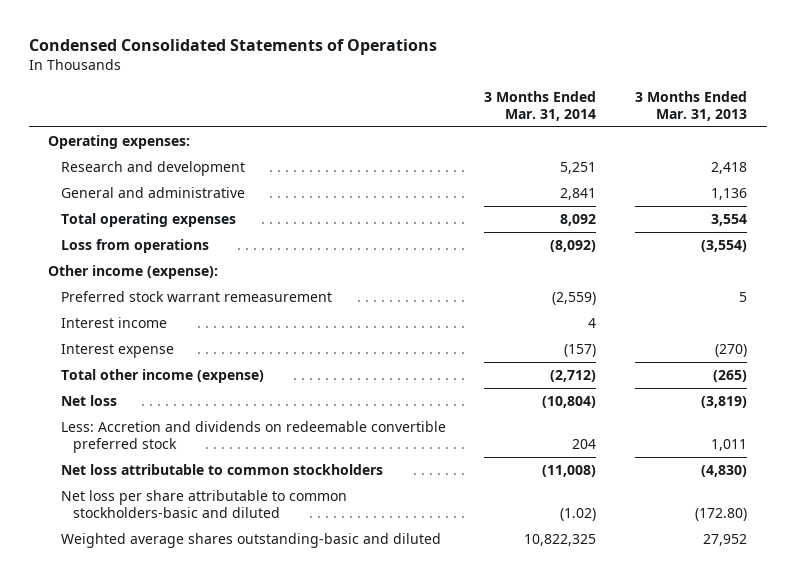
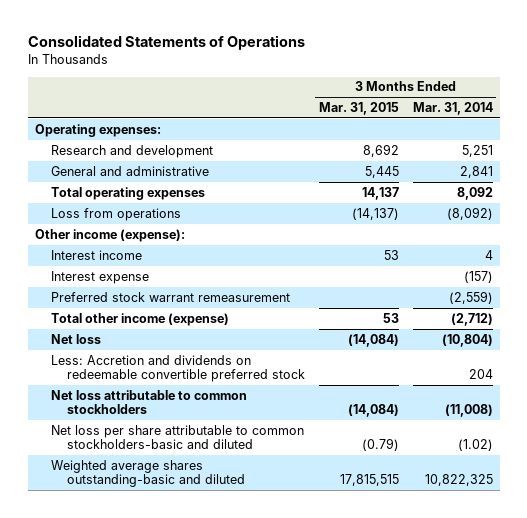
[29,38,438,55] Condensed Consolidated Statements of Operations -> [27,35,305,51] Consolidated Statements of Operations
[635,90,748,121] 3 Months Ended Mar. 31, 2013 -> none
none -> [318,102,399,116] Mar. 31, 2015
[60,290,332,302] Preferred stock warrant remeasurement -> [50,291,290,302] Preferred stock warrant remeasurement

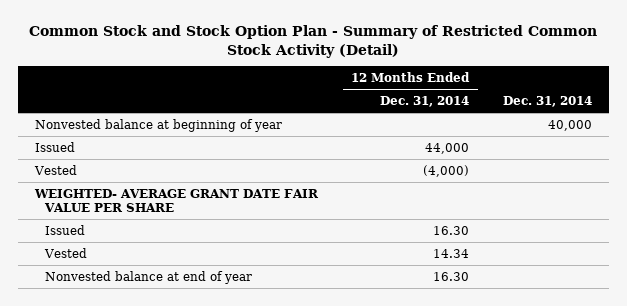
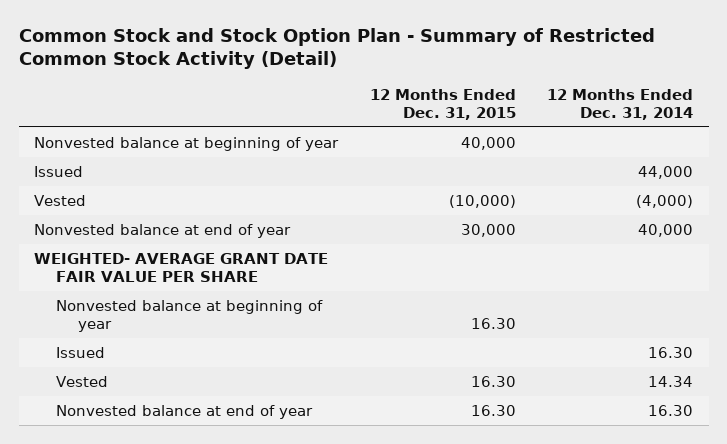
[502,96,592,108] Dec. 31, 2014 -> none
none -> [369,89,516,120] 12 Months Ended Dec. 31, 2015
none -> [34,223,292,238] Nonvested balance at end of year
none -> [55,299,323,332] Nonvested balance at beginning of year

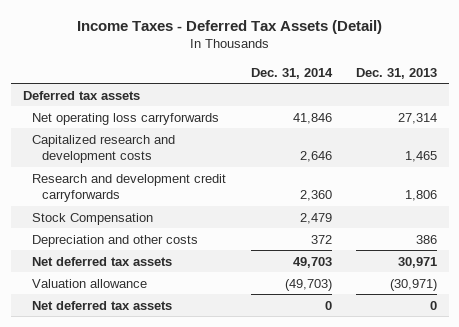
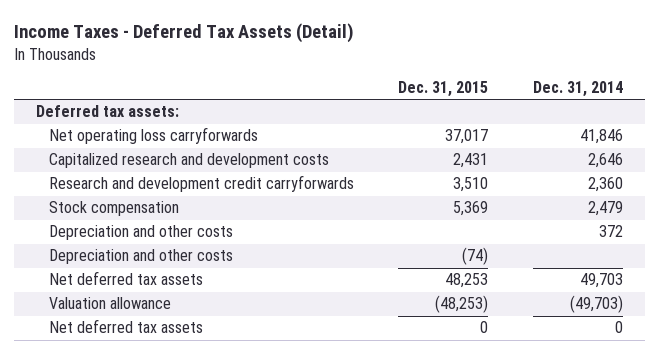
[355,67,437,79] Dec. 31, 2013 -> none
none -> [398,80,489,97] Dec. 31, 2015
[22,90,140,100] Deferred tax assets -> [35,105,179,118] Deferred tax assets:
[32,212,154,225] Stock Compensation -> [48,201,179,217] Stock compensation
none -> [48,249,233,265] Depreciation and other costs

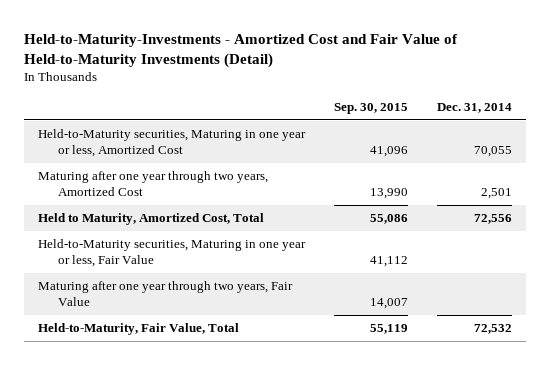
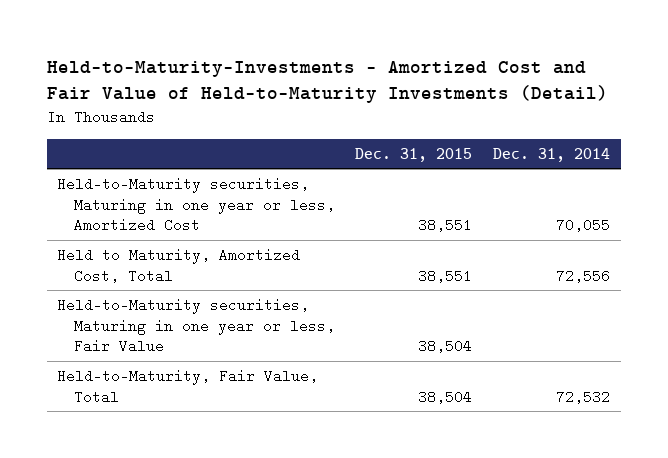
[333,103,408,115] Sep. 30, 2015 -> none
none -> [355,147,473,162] Dec. 31, 2015
[37,171,268,197] Maturing after one year through two years, Amortized Cost -> none
[37,281,293,307] Maturing after one year through two years, Fair Value -> none

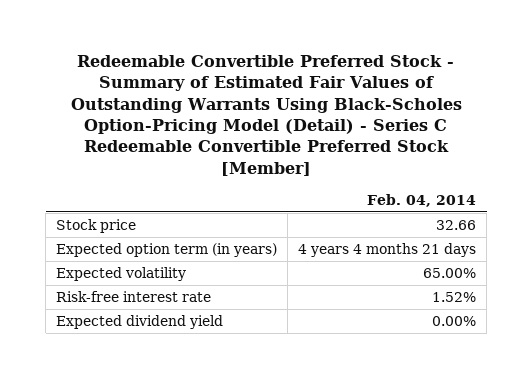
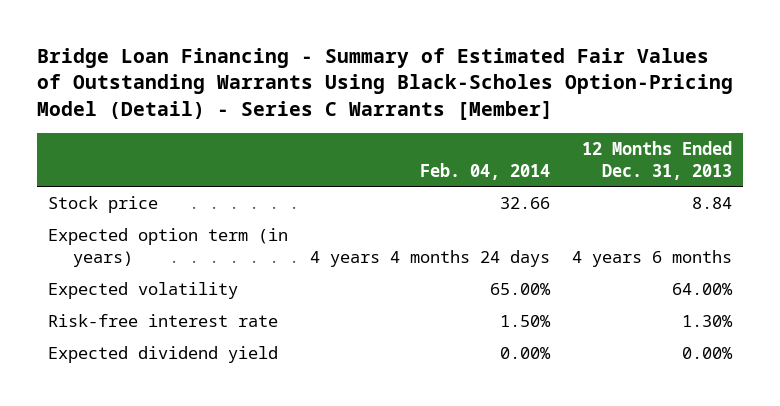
[71,54,463,176] Redeemable Convertible Preferred Stock - Summary of Estimated Fair Values of Outstanding Warrants Using Black-Scholes Option-Pricing Model (Detail) - Series C Redeemable Convertible Preferred Stock [Member] -> [36,48,733,120] Bridge Loan Financing - Summary of Estimated Fair Values of Outstanding Warrants Using Black-Scholes Option-Pricing Model (Detail) - Series C Warrants [Member]
none -> [582,140,733,180] 12 Months Ended Dec. 31, 2013
[298,243,477,258] 4 years 4 months 21 days -> [309,249,550,267] 4 years 4 months 24 days
[432,292,477,303] 1.52% -> [499,315,551,328] 1.50%

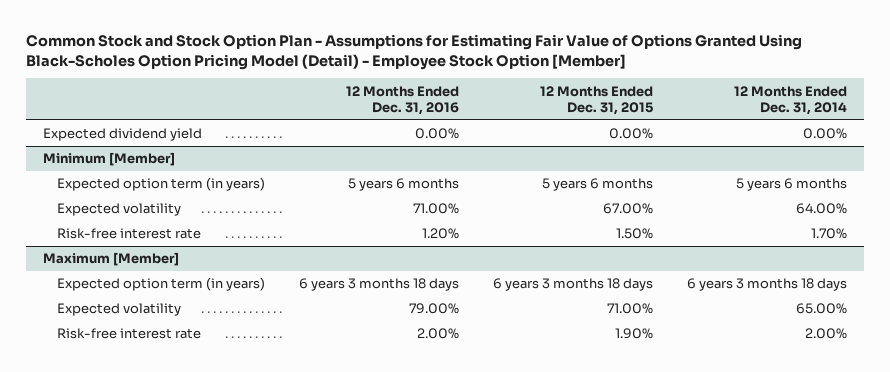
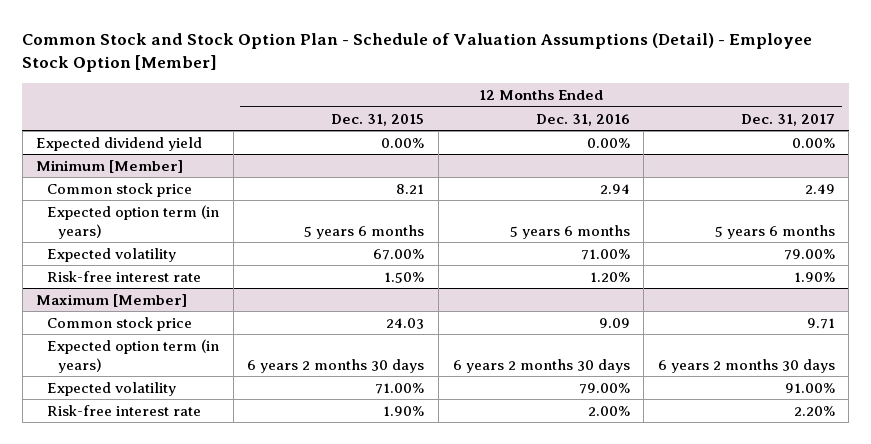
[25,33,802,70] Common Stock and Stock Option Plan - Assumptions for Estimating Fair Value of Options Granted Using Black-Scholes Option Pricing Model (Detail) - Employee Stock Option [Member] -> [22,33,813,73] Common Stock and Stock Option Plan - Schedule of Valuation Assumptions (Detail) - Employee Stock Option [Member]
[734,85,848,115] 12 Months Ended Dec. 31, 2014 -> none
none -> [740,113,835,126] Dec. 31, 2017
none -> [47,182,193,197] Common stock price
none -> [47,316,193,331] Common stock price
[299,278,460,292] 6 years 3 months 18 days -> [452,358,630,373] 6 years 2 months 30 days
[493,278,654,292] 6 years 3 months 18 days -> [247,358,425,373] 6 years 2 months 30 days

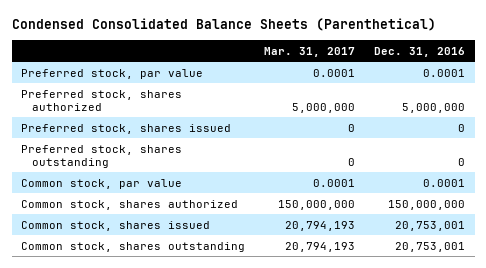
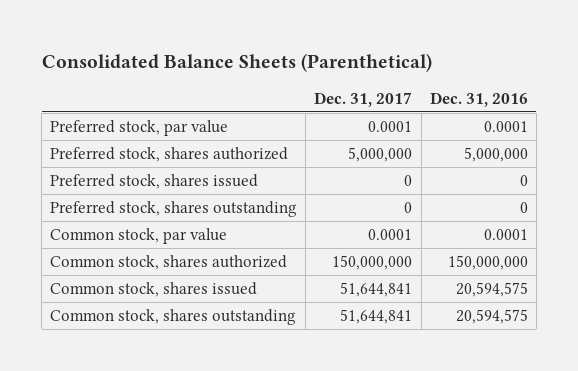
[11,17,436,31] Condensed Consolidated Balance Sheets (Parenthetical) -> [41,52,432,72] Consolidated Balance Sheets (Parenthetical)
[264,46,356,57] Mar. 31, 2017 -> none
none -> [314,91,413,107] Dec. 31, 2017
[395,220,466,231] 20,753,001 -> [455,282,528,298] 20,594,575
[395,241,466,252] 20,753,001 -> [455,309,528,325] 20,594,575

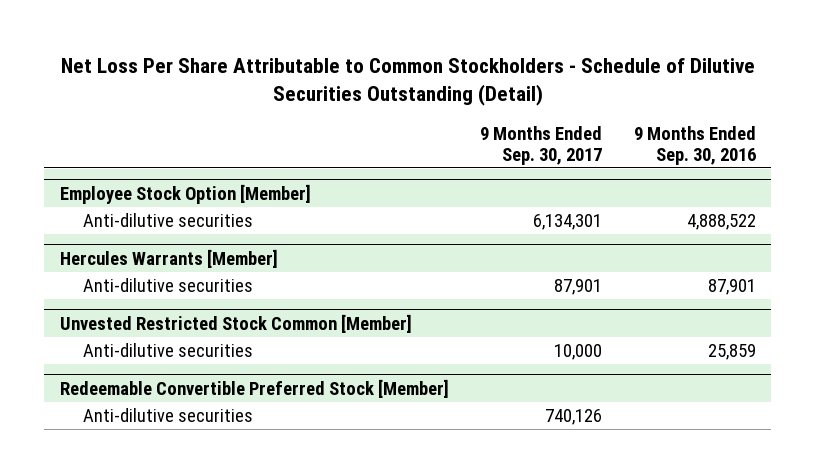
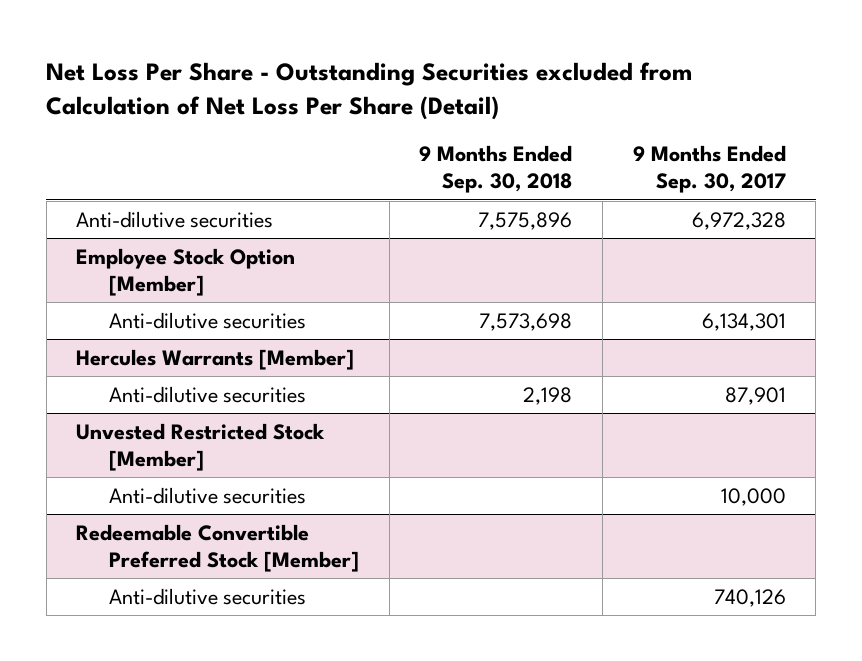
[60,57,755,107] Net Loss Per Share Attributable to Common Stockholders - Schedule of Dilutive Securities Outstanding (Detail) -> [46,62,693,120] Net Loss Per Share - Outstanding Securities excluded from Calculation of Net Loss Per Share (Detail)
[633,125,756,165] 9 Months Ended Sep. 30, 2016 -> none
none -> [419,145,573,194] 9 Months Ended Sep. 30, 2018
none -> [76,210,274,228] Anti-dilutive securities
[60,313,413,333] Unvested Restricted Stock Common [Member] -> [76,422,326,471] Unvested Restricted Stock [Member]

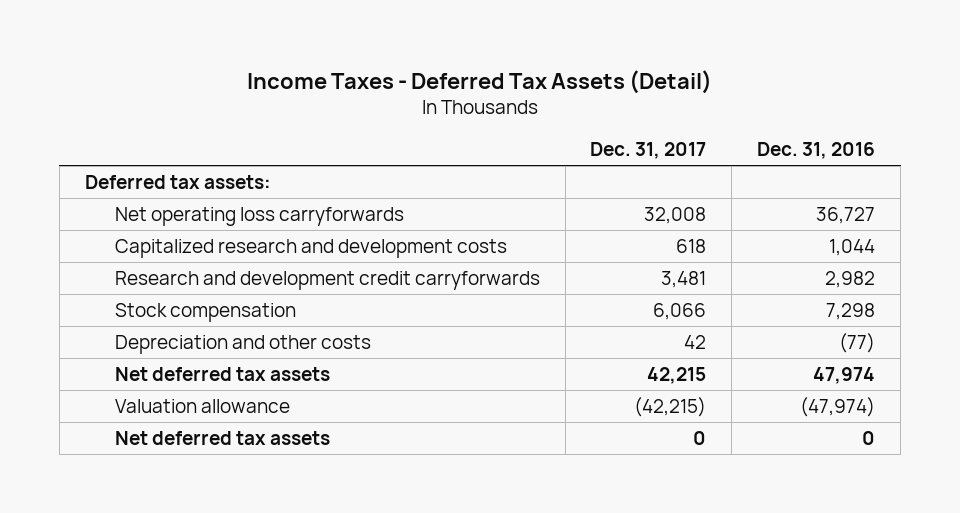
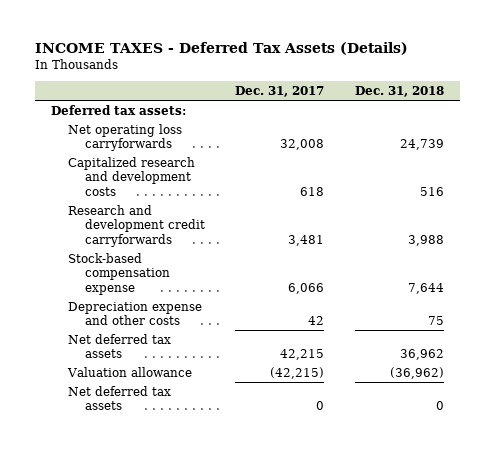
[246,69,712,94] Income Taxes - Deferred Tax Assets (Detail) -> [35,42,409,56] INCOME TAXES - Deferred Tax Assets (Details)
[757,142,876,160] Dec. 31, 2016 -> none
none -> [355,85,445,97] Dec. 31, 2018
[114,302,296,322] Stock compensation -> [67,252,170,295] Stock-based compensation expense
[114,334,371,354] Depreciation and other costs -> [67,301,202,326] Depreciation expense and other costs

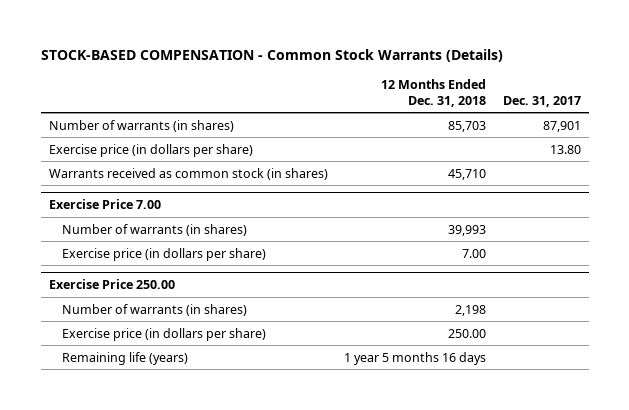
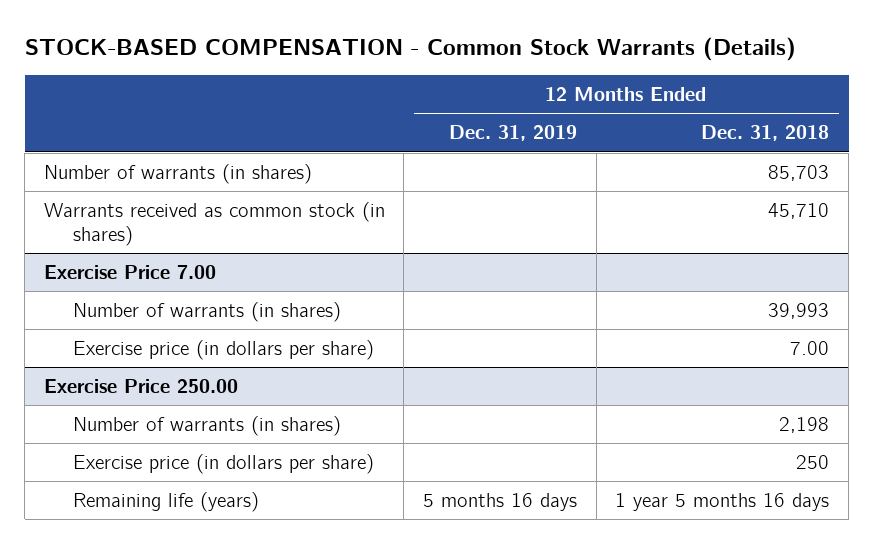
[502,95,581,107] Dec. 31, 2017 -> none
none -> [449,125,578,142] Dec. 31, 2019
[48,143,253,157] Exercise price (in dollars per share) -> none
[448,328,487,338] 250.00 -> [796,455,830,470] 250

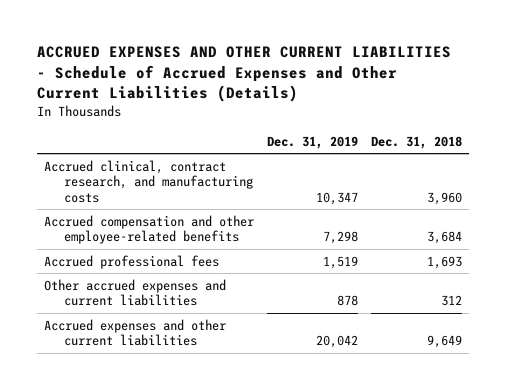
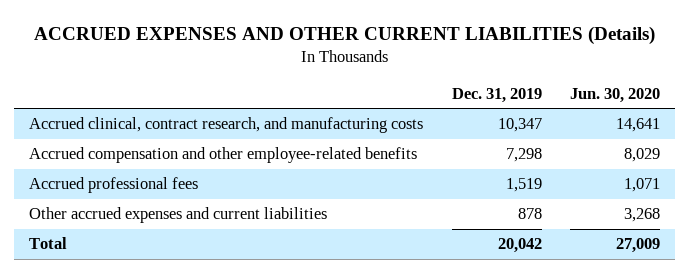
[37,46,452,103] ACCRUED EXPENSES AND OTHER CURRENT LIABILITIES - Schedule of Accrued Expenses and Other Current Liabilities (Details) -> [33,25,655,45] ACCRUED EXPENSES AND OTHER CURRENT LIABILITIES (Details)
[371,135,463,149] Dec. 31, 2018 -> none
none -> [570,87,661,103] Jun. 30, 2020
[43,318,226,347] Accrued expenses and other current liabilities -> [28,237,67,250] Total

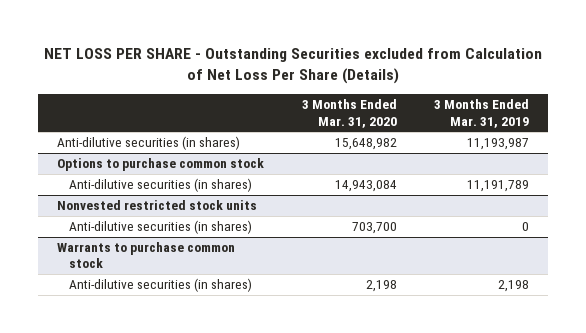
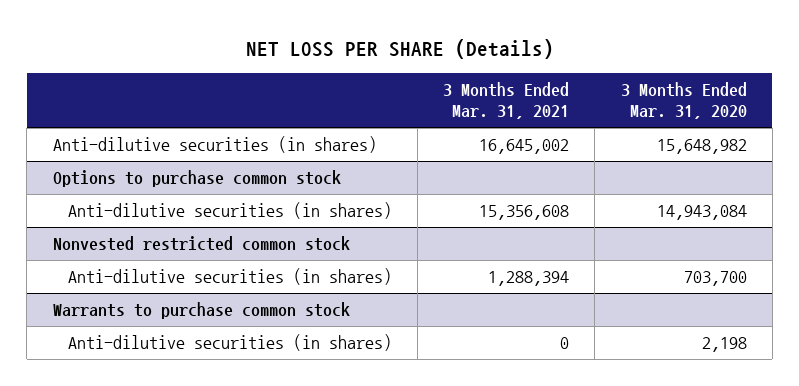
[44,48,543,85] NET LOSS PER SHARE - Outstanding Securities excluded from Calculation of Net Loss Per Share (Details) -> [245,38,554,59] NET LOSS PER SHARE (Details)
[434,99,530,128] 3 Months Ended Mar. 31, 2019 -> none
none -> [443,82,570,120] 3 Months Ended Mar. 31, 2021
[56,200,257,211] Nonvested restricted stock units -> [52,236,350,252] Nonvested restricted common stock

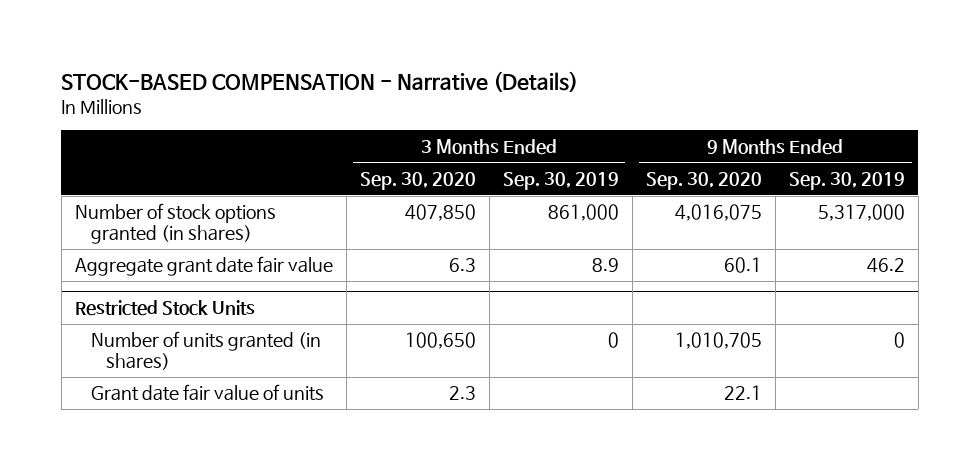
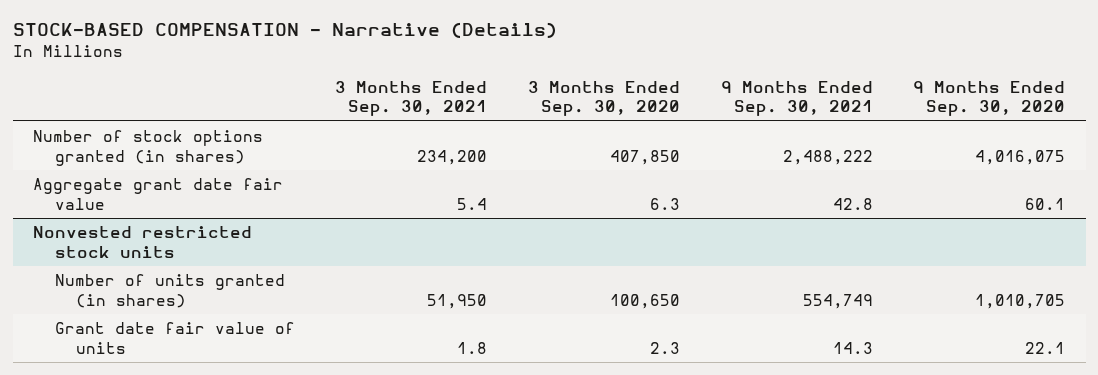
[502,172,619,191] Sep. 30, 2019 -> none
[788,172,905,191] Sep. 30, 2019 -> none
none -> [335,80,488,117] 3 Months Ended Sep. 30, 2021
none -> [720,80,873,117] 9 Months Ended Sep. 30, 2021
[74,299,255,316] Restricted Stock Units -> [32,226,252,258] Nonvested restricted stock units

